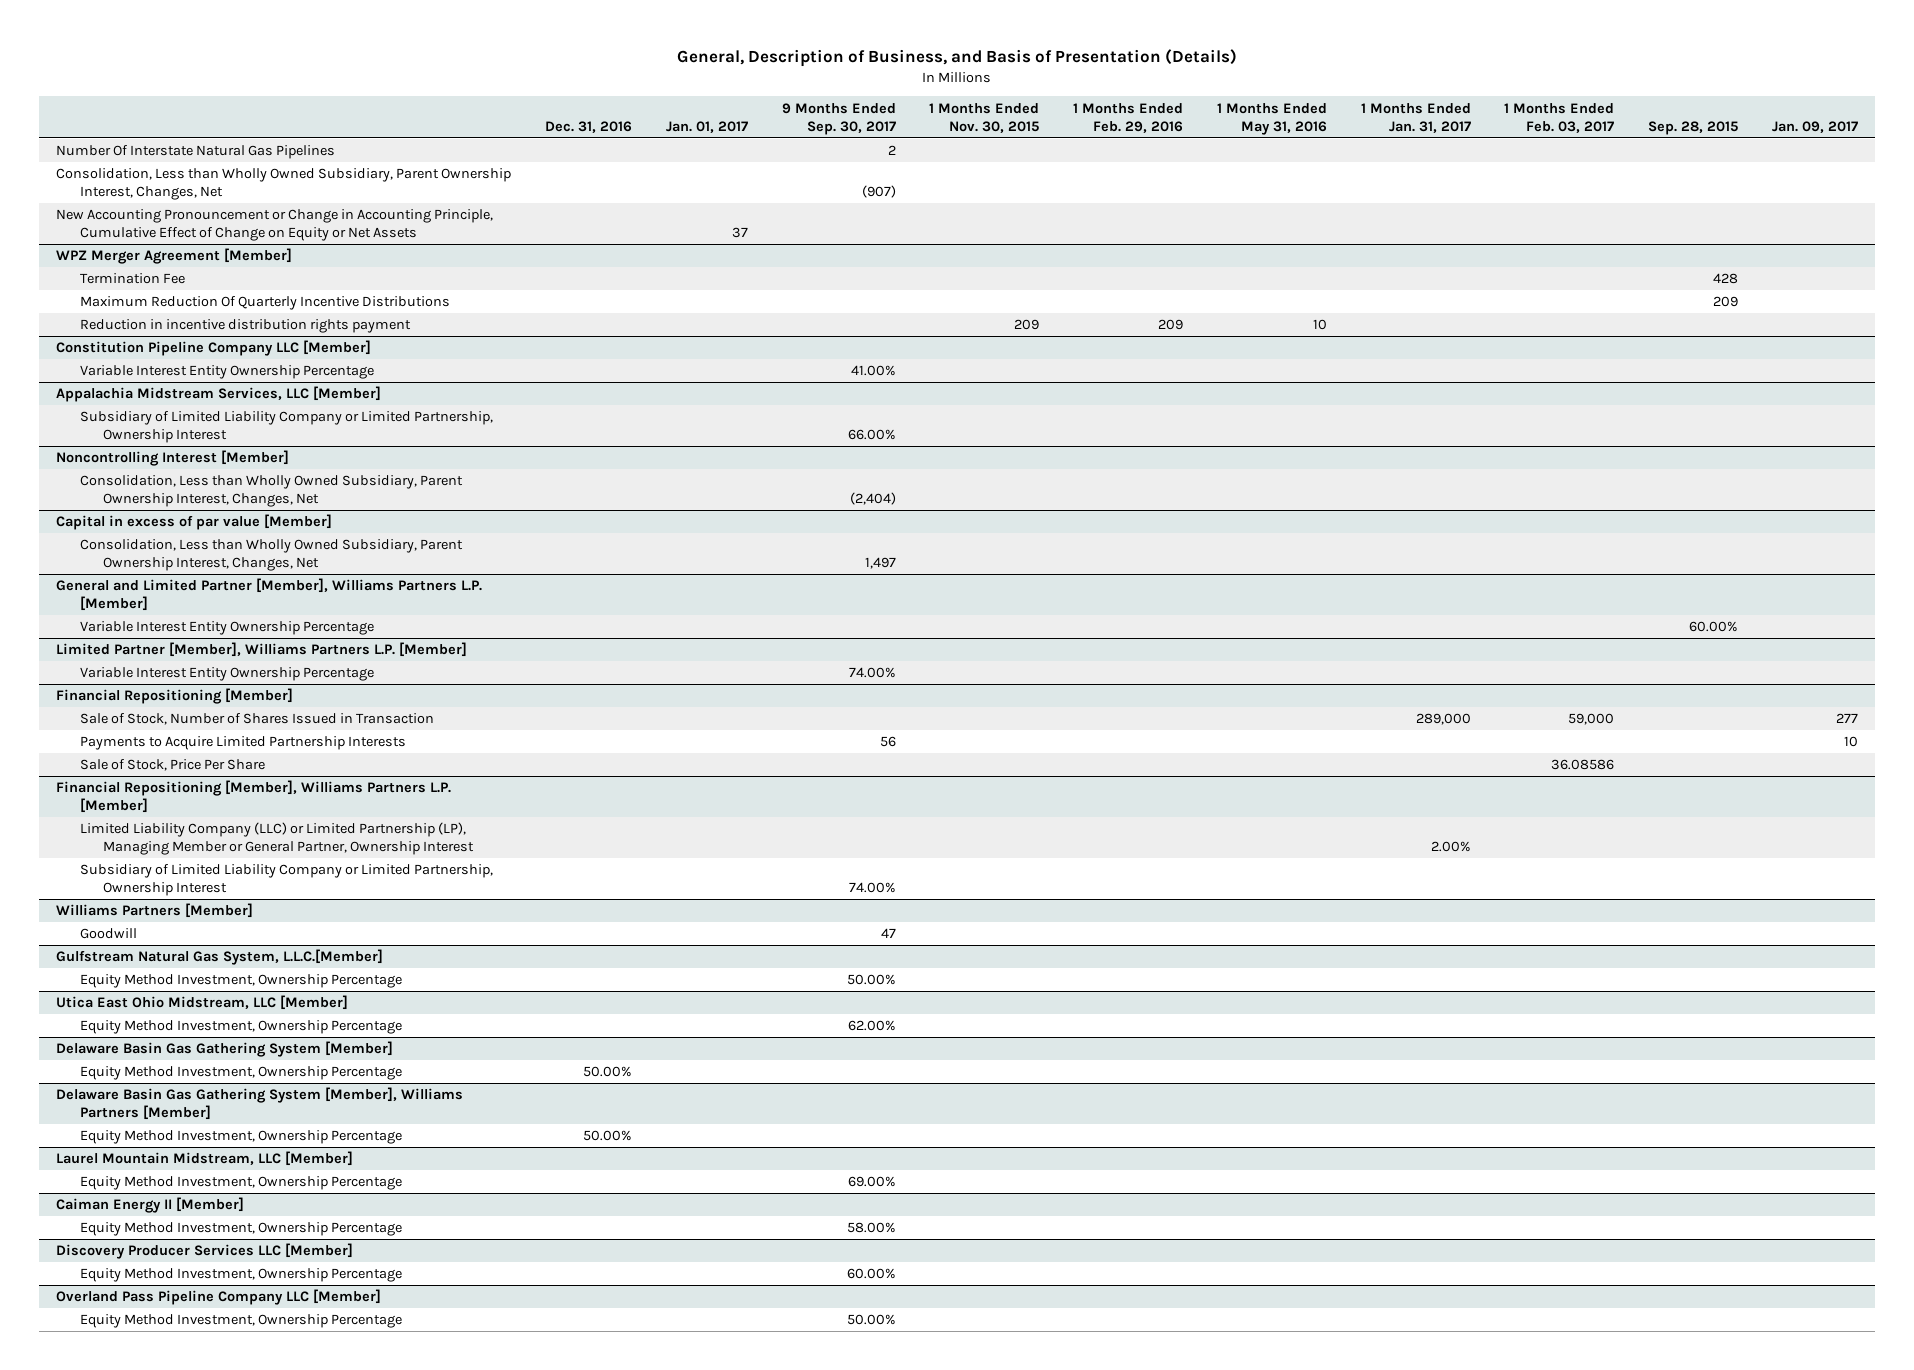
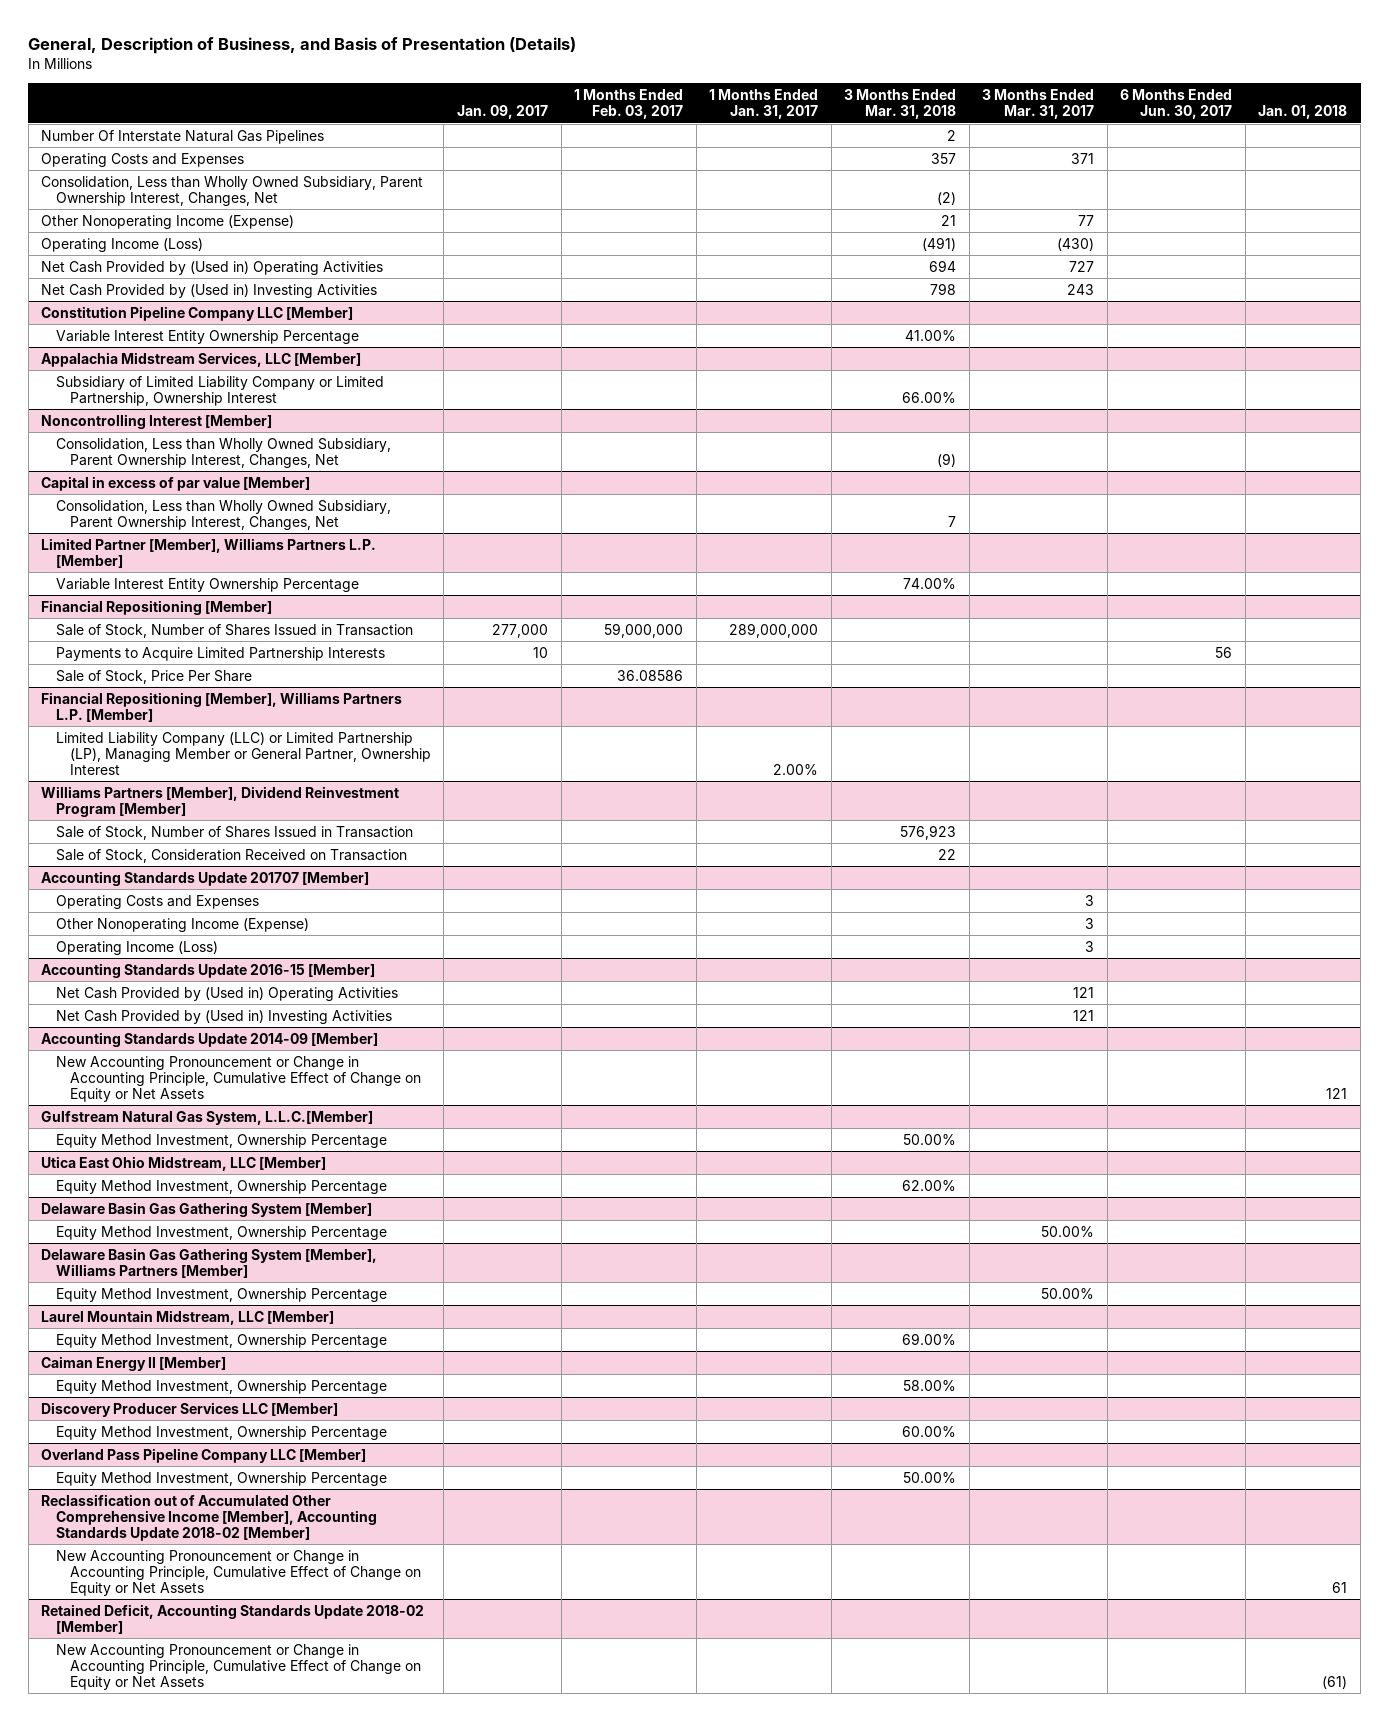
[544,120,632,133] Dec. 31, 2016 -> none
[665,120,748,133] Jan. 01, 2017 -> none
[781,102,896,135] 9 Months Ended Sep. 30, 2017 -> none
[929,102,1040,133] 1 Months Ended Nov. 30, 2015 -> none
[1073,102,1184,133] 1 Months Ended Feb. 29, 2016 -> none
[1216,102,1327,135] 1 Months Ended May 31, 2016 -> none
[1648,120,1739,135] Sep. 28, 2015 -> none
none -> [844,89,957,120] 3 Months Ended Mar. 31, 2018
none -> [982,89,1095,120] 3 Months Ended Mar. 31, 2017
none -> [1120,89,1233,120] 6 Months Ended Jun. 30, 2017
none -> [1258,105,1348,120] Jan. 01, 2018
none -> [41,152,245,167] Operating Costs and Expenses
[56,209,494,242] New Accounting Pronouncement or Change in Accounting Principle, Cumulative Effect of Change on Equity or Net Assets -> none
[56,248,293,265] WPZ Merger Agreement [Member] -> none
[79,273,185,285] Termination Fee -> none
[79,296,450,311] Maximum Reduction Of Quarterly Incentive Distributions -> none
[79,319,411,334] Reduction in incentive distribution rights payment -> none
none -> [41,214,295,229] Other Nonoperating Income (Expense)
none -> [41,237,204,252] Operating Income (Loss)
none -> [41,260,384,275] Net Cash Provided by (Used in) Operating Activities
none -> [41,283,378,298] Net Cash Provided by (Used in) Investing Activities
[56,578,483,612] General and Limited Partner [Member], Williams Partners L.P. [Member] -> none
[79,621,374,636] Variable Interest Entity Ownership Percentage -> none
[1415,713,1471,726] 289,000 -> [729,622,819,638] 289,000,000
[1568,713,1615,726] 59,000 -> [604,622,684,638] 59,000,000
[1836,713,1859,724] 277 -> [492,623,549,638] 277,000
[79,864,493,897] Subsidiary of Limited Liability Company or Limited Partnership, Ownership Interest -> none
[79,928,137,940] Goodwill -> none
[56,903,254,919] Williams Partners [Member] -> [41,785,400,817] Williams Partners [Member], Dividend Reinvestment Program [Member]
none -> [55,825,413,840] Sale of Stock, Number of Shares Issued in Transaction
none -> [55,848,407,863] Sale of Stock, Consideration Received on Transaction
none -> [41,870,370,886] Accounting Standards Update 201707 [Member]
none -> [55,894,259,909] Operating Costs and Expenses
none -> [55,917,309,932] Other Nonoperating Income (Expense)
none -> [55,940,218,955] Operating Income (Loss)
none -> [41,962,376,978] Accounting Standards Update 2016-15 [Member]
none -> [55,986,398,1001] Net Cash Provided by (Used in) Operating Activities
none -> [55,1009,392,1024] Net Cash Provided by (Used in) Investing Activities
none -> [41,1031,379,1047] Accounting Standards Update 2014-09 [Member]
none -> [55,1055,421,1103] New Accounting Pronouncement or Change in Accounting Principle, Cumulative Effect of Change on Equity or Net Assets
none -> [41,1493,377,1542] Reclassification out of Accumulated Other Comprehensive Income [Member], Accounting Standards Update 2018-02 [Member]
none -> [55,1549,421,1597] New Accounting Pronouncement or Change in Accounting Principle, Cumulative Effect of Change on Equity or Net Assets
none -> [41,1603,425,1634] Retained Deficit, Accounting Standards Update 2018-02 [Member]
none -> [55,1643,421,1691] New Accounting Pronouncement or Change in Accounting Principle, Cumulative Effect of Change on Equity or Net Assets

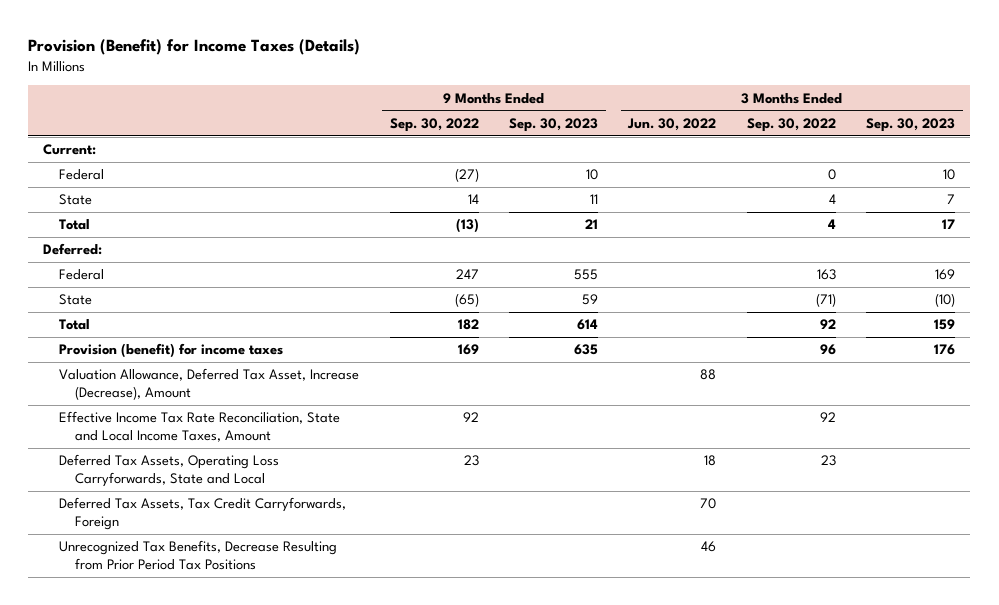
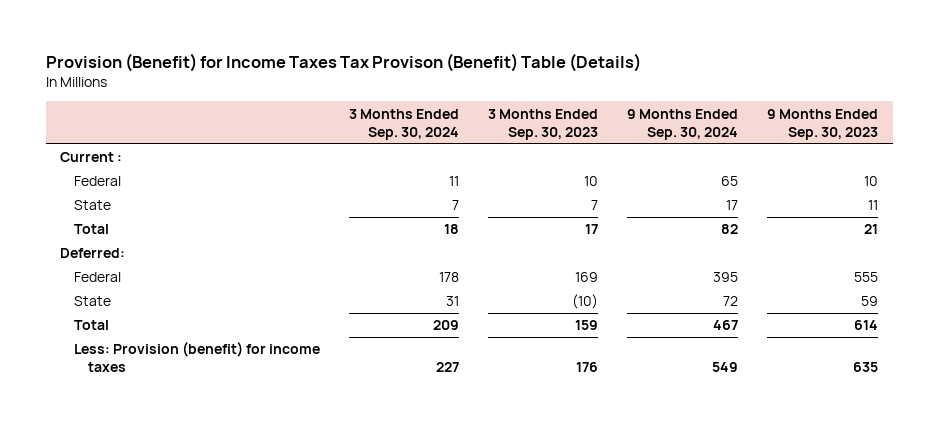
[28,39,361,56] Provision (Benefit) for Income Taxes (Details) -> [45,52,641,72] Provision (Benefit) for Income Taxes Tax Provison (Benefit) Table (Details)
[389,117,479,132] Sep. 30, 2022 -> none
[627,117,717,131] Jun. 30, 2022 -> none
[746,117,836,132] Sep. 30, 2022 -> none
none -> [349,108,460,140] 3 Months Ended Sep. 30, 2024
none -> [627,108,739,140] 9 Months Ended Sep. 30, 2024
[43,144,97,156] Current: -> [60,152,123,163] Current :
[59,368,360,401] Valuation Allowance, Deferred Tax Asset, Increase (Decrease), Amount -> none
[59,411,341,443] Effective Income Tax Rate Reconciliation, State and Local Income Taxes, Amount -> none
[59,454,280,488] Deferred Tax Assets, Operating Loss Carryforwards, State and Local -> none
[59,497,347,531] Deferred Tax Assets, Tax Credit Carryforwards, Foreign -> none
[59,540,338,571] Unrecognized Tax Benefits, Decrease Resulting from Prior Period Tax Positions -> none
[59,343,284,359] Provision (benefit) for income taxes -> [73,342,320,373] Less: Provision (benefit) for income taxes

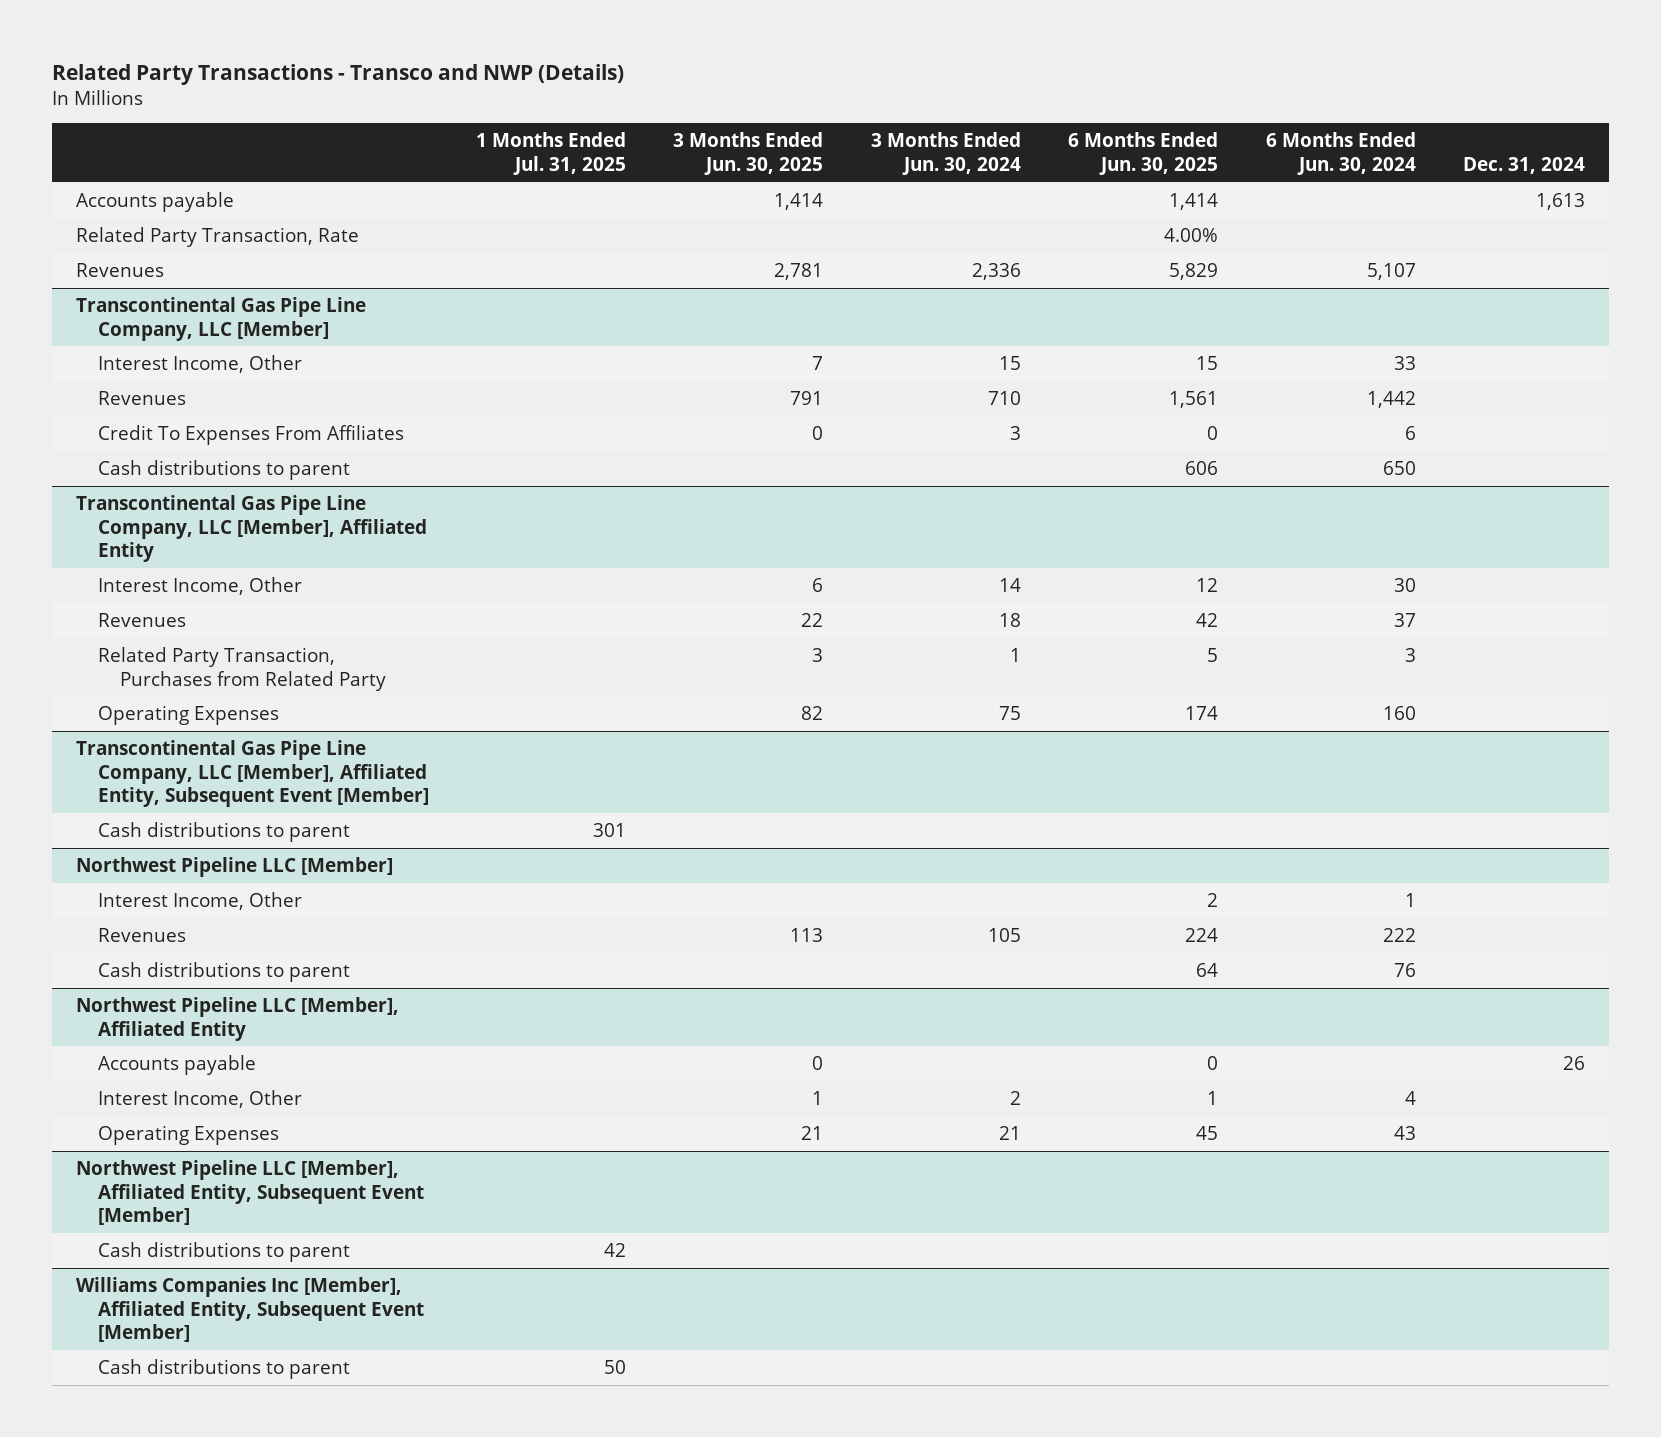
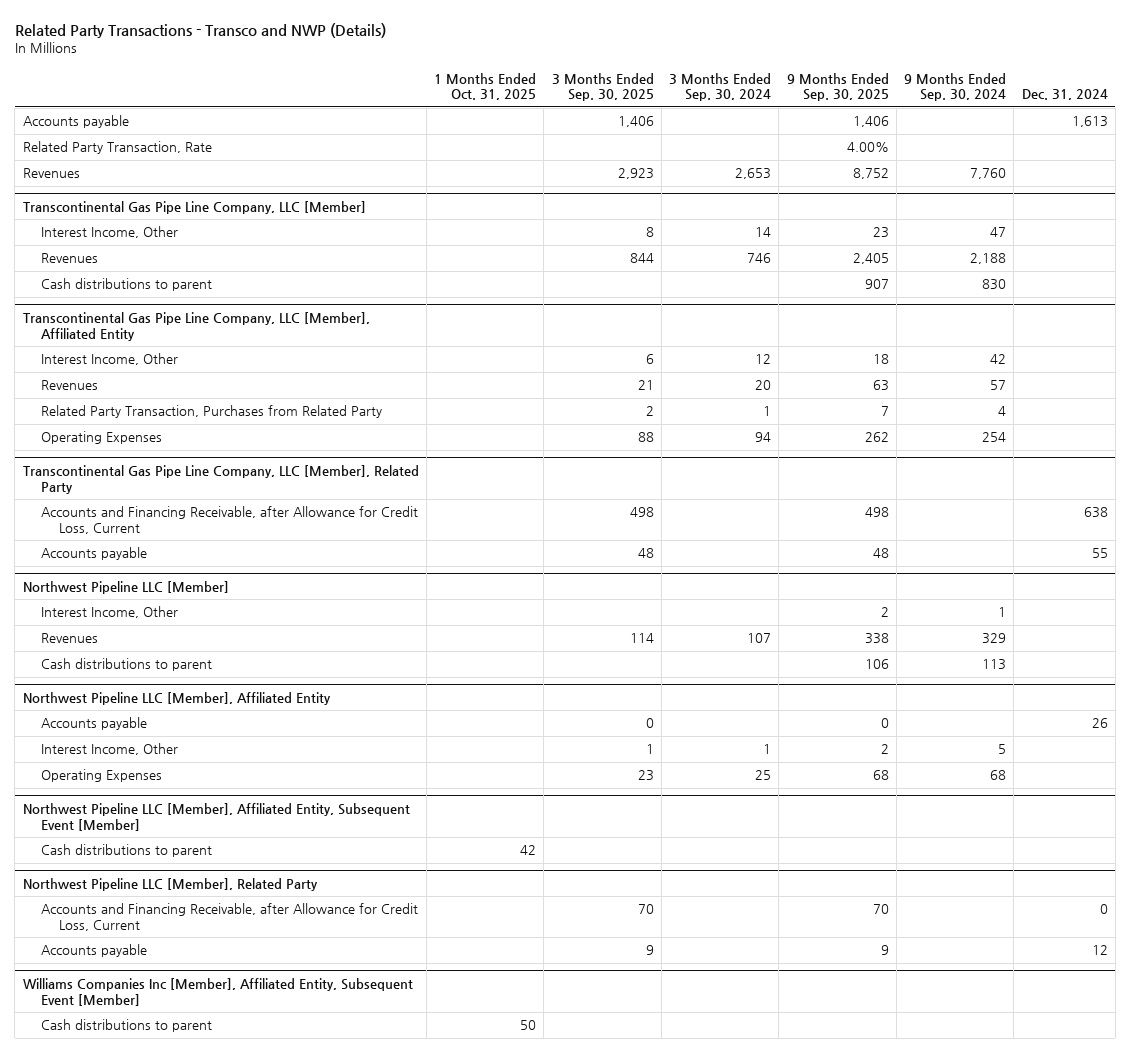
[476,132,627,175] 1 Months Ended Jul. 31, 2025 -> none
[673,132,824,175] 3 Months Ended Jun. 30, 2025 -> none
[870,132,1021,175] 3 Months Ended Jun. 30, 2024 -> none
[1068,132,1219,175] 6 Months Ended Jun. 30, 2025 -> none
[1265,132,1416,175] 6 Months Ended Jun. 30, 2024 -> none
none -> [434,72,537,101] 1 Months Ended Oct. 31, 2025
none -> [551,72,654,102] 3 Months Ended Sep. 30, 2025
none -> [669,72,772,102] 3 Months Ended Sep. 30, 2024
none -> [786,72,889,102] 9 Months Ended Sep. 30, 2025
none -> [904,72,1007,102] 9 Months Ended Sep. 30, 2024
[97,424,404,445] Credit To Expenses From Affiliates -> none
[97,821,350,842] Cash distributions to parent -> none
[75,739,429,808] Transcontinental Gas Pipe Line Company, LLC [Member], Affiliated Entity, Subsequent Event [Member] -> [22,465,419,494] Transcontinental Gas Pipe Line Company, LLC [Member], Related Party
none -> [40,506,418,534] Accounts and Financing Receivable, after Allowance for Credit Loss, Current
none -> [40,547,147,561] Accounts payable
none -> [22,878,318,892] Northwest Pipeline LLC [Member], Related Party
none -> [40,903,418,931] Accounts and Financing Receivable, after Allowance for Credit Loss, Current
none -> [40,944,147,958] Accounts payable

